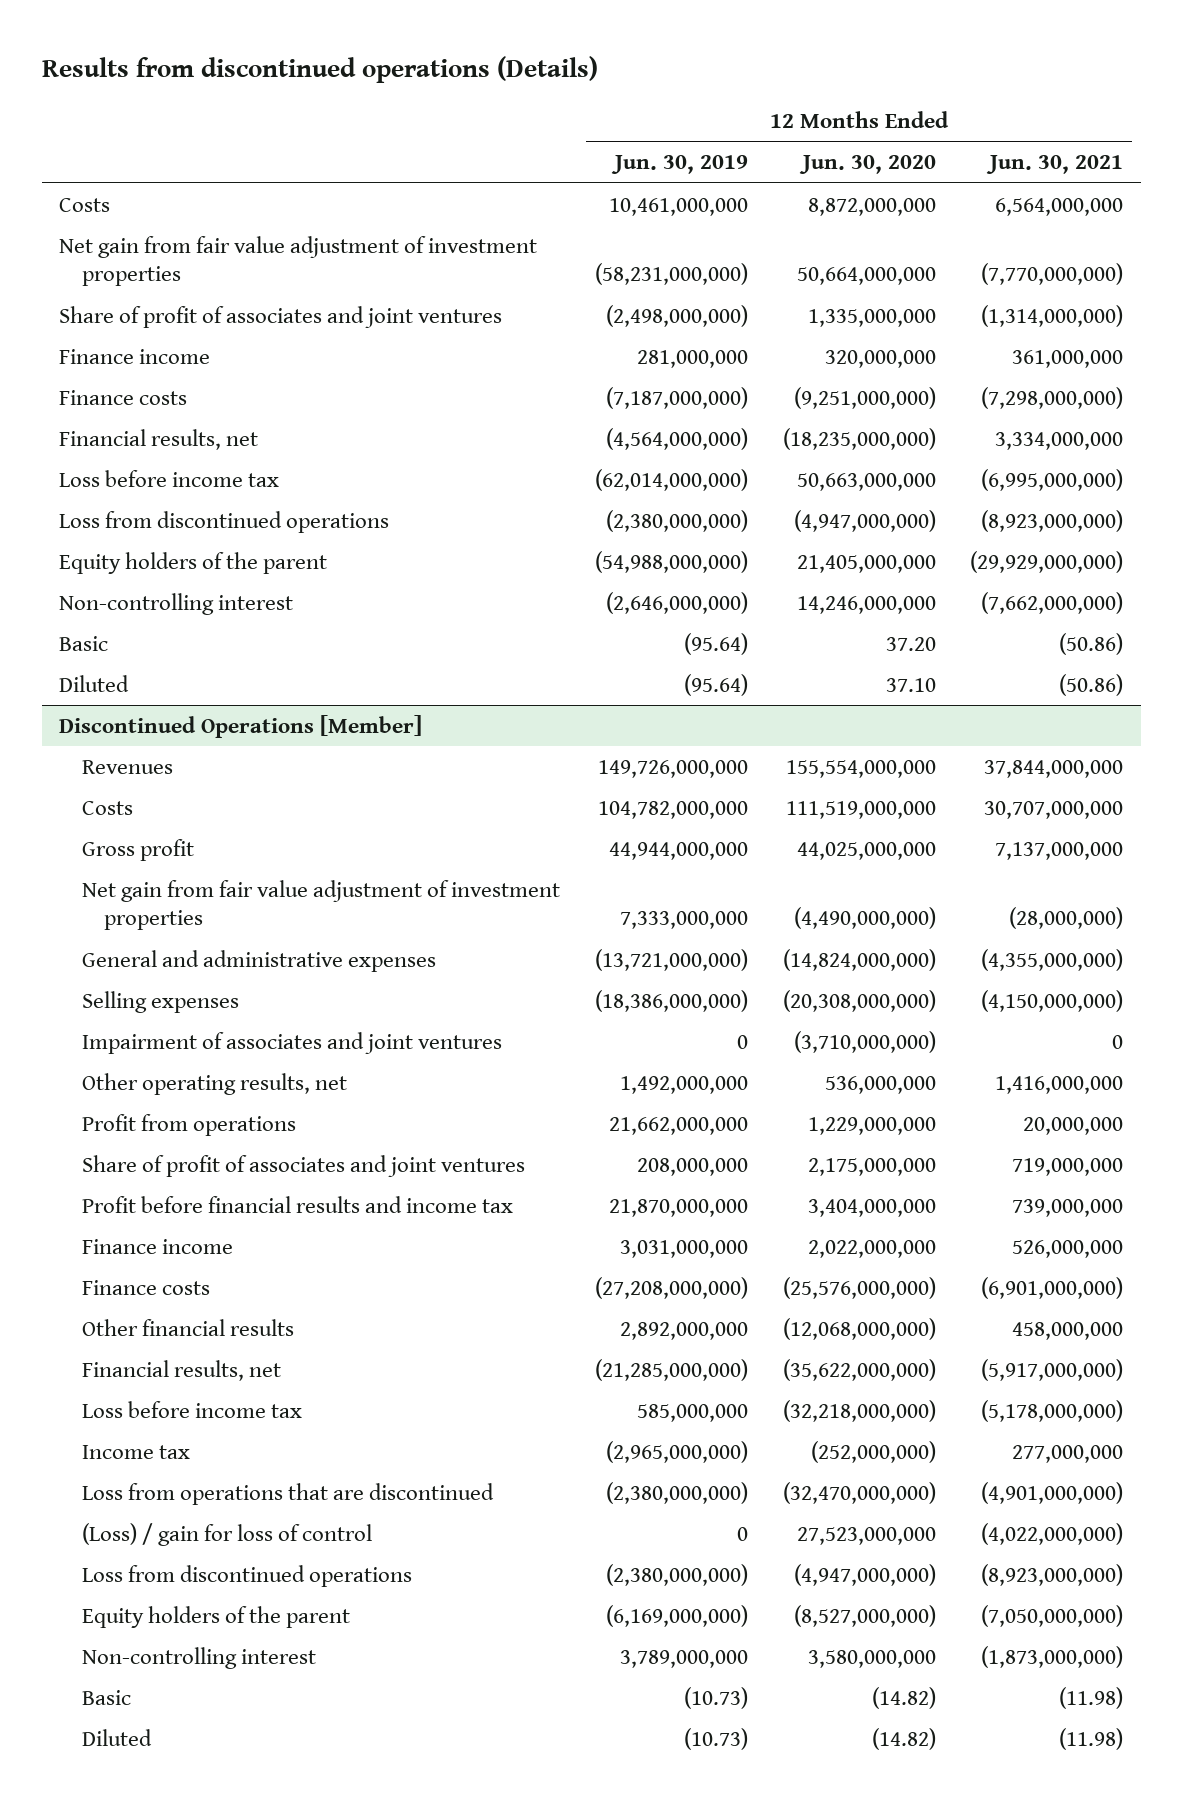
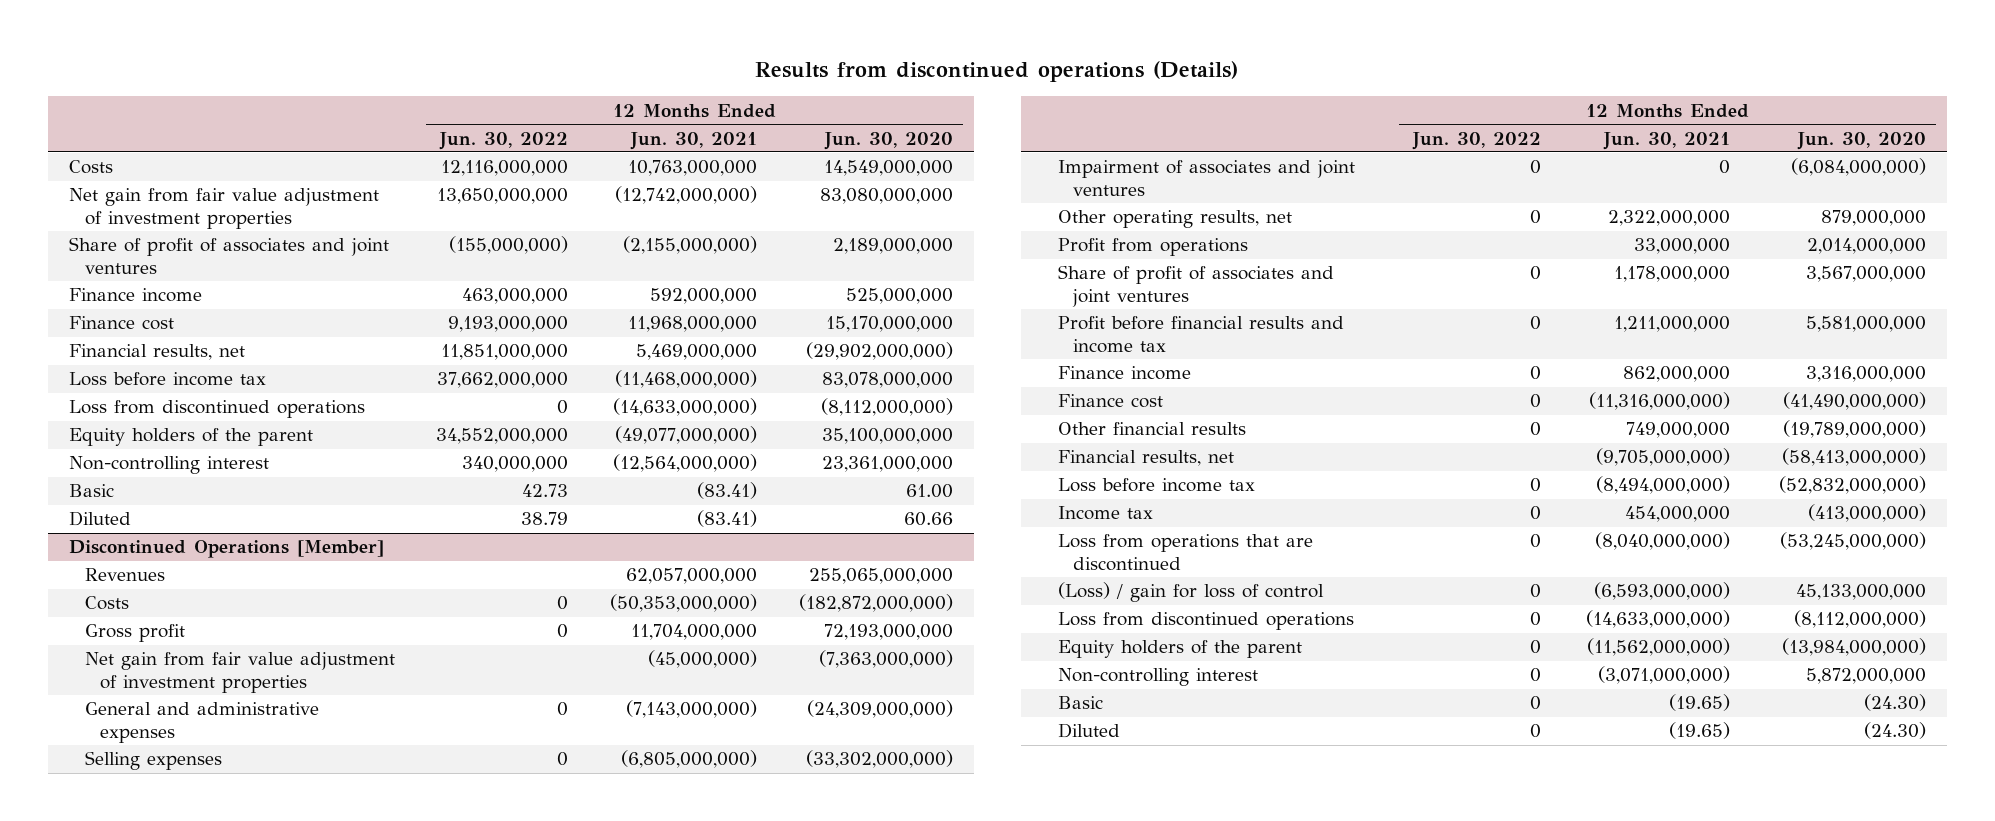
[610,155,748,175] Jun. 30, 2019 -> none
none -> [439,131,569,150] Jun. 30, 2022
[807,197,936,216] 8,872,000,000 -> [823,160,953,177] 14,549,000,000
[995,197,1124,216] 6,564,000,000 -> [628,160,758,177] 10,763,000,000
[796,267,936,286] 50,664,000,000 -> [819,188,953,205] 83,080,000,000
[981,263,1124,286] (7,770,000,000) -> [615,186,758,205] (12,742,000,000)
[807,308,936,327] 1,335,000,000 -> [832,238,953,255] 2,189,000,000
[981,304,1124,327] (1,314,000,000) -> [623,236,758,255] (2,155,000,000)
[824,349,936,368] 320,000,000 -> [845,288,953,305] 525,000,000
[1012,349,1124,368] 361,000,000 -> [650,288,758,305] 592,000,000
[59,389,188,405] Finance costs -> [68,316,174,331] Finance cost
[793,386,936,409] (9,251,000,000) -> [825,316,953,333] 15,170,000,000
[981,386,1124,409] (7,298,000,000) -> [628,316,758,333] 11,968,000,000
[782,427,936,450] (18,235,000,000) -> [805,342,953,361] (29,902,000,000)
[995,431,1124,450] 3,334,000,000 -> [636,344,758,361] 5,469,000,000
[796,472,936,491] 50,663,000,000 -> [821,372,953,389] 83,078,000,000
[981,468,1124,491] (6,995,000,000) -> [615,370,758,389] (11,468,000,000)
[793,509,936,532] (4,947,000,000) -> [820,398,953,417] (8,112,000,000)
[981,509,1124,532] (8,923,000,000) -> [613,398,758,417] (14,633,000,000)
[796,554,936,573] 21,405,000,000 -> [821,428,953,445] 35,100,000,000
[970,550,1124,573] (29,929,000,000) -> [615,426,758,445] (49,077,000,000)
[796,595,936,614] 14,246,000,000 -> [821,456,953,473] 23,361,000,000
[981,591,1124,614] (7,662,000,000) -> [613,454,758,473] (12,564,000,000)
[885,636,936,651] 37.20 -> [905,484,953,499] 61.00
[1059,632,1124,655] (50.86) -> [697,482,758,500] (83.41)
[885,677,936,692] 37.10 -> [903,512,953,527] 60.66
[1059,673,1124,696] (50.86) -> [697,510,758,528] (83.41)
[785,759,936,778] 155,554,000,000 -> [808,568,953,585] 255,065,000,000
[984,759,1124,778] 37,844,000,000 -> [626,568,758,585] 62,057,000,000
[785,800,936,819] 111,519,000,000 -> [798,594,953,613] (182,872,000,000)
[984,800,1124,819] 30,707,000,000 -> [610,594,758,613] (50,353,000,000)
[796,841,936,860] 44,025,000,000 -> [823,624,953,641] 72,193,000,000
[995,841,1124,860] 7,137,000,000 -> [631,624,758,641] 11,704,000,000
[793,907,936,930] (4,490,000,000) -> [818,650,953,669] (7,363,000,000)
[1009,907,1124,930] (28,000,000) -> [648,650,758,669] (45,000,000)
[782,948,936,971] (14,824,000,000) -> [806,700,953,719] (24,309,000,000)
[981,948,1124,971] (4,355,000,000) -> [626,700,758,719] (7,143,000,000)
[782,989,936,1012] (20,308,000,000) -> [805,750,953,769] (33,302,000,000)
[981,989,1124,1012] (4,150,000,000) -> [621,750,758,769] (6,805,000,000)
[793,1030,936,1053] (3,710,000,000) -> [1790,158,1926,177] (6,084,000,000)
[824,1075,936,1094] 536,000,000 -> [1820,210,1926,227] 879,000,000
[995,1075,1124,1094] 1,416,000,000 -> [1608,210,1731,227] 2,322,000,000
[807,1116,936,1135] 1,229,000,000 -> [1806,238,1926,255] 2,014,000,000
[1023,1116,1124,1135] 20,000,000 -> [1634,238,1731,255] 33,000,000
[807,1157,936,1176] 2,175,000,000 -> [1805,266,1926,283] 3,567,000,000
[1012,1157,1124,1176] 719,000,000 -> [1614,266,1731,283] 1,178,000,000
[807,1198,936,1217] 3,404,000,000 -> [1805,316,1926,333] 5,581,000,000
[1012,1198,1124,1217] 739,000,000 -> [1614,316,1731,333] 1,211,000,000
[807,1239,936,1258] 2,022,000,000 -> [1805,366,1926,383] 3,316,000,000
[1012,1239,1124,1258] 526,000,000 -> [1623,366,1731,383] 862,000,000
[81,1279,210,1295] Finance costs -> [1057,394,1163,409] Finance cost
[782,1276,936,1299] (25,576,000,000) -> [1782,392,1926,411] (41,490,000,000)
[981,1276,1124,1299] (6,901,000,000) -> [1589,392,1731,411] (11,316,000,000)
[782,1317,936,1340] (12,068,000,000) -> [1782,420,1926,439] (19,789,000,000)
[1012,1321,1124,1340] 458,000,000 -> [1626,422,1731,439] 749,000,000
[782,1358,936,1381] (35,622,000,000) -> [1781,448,1926,467] (58,413,000,000)
[981,1358,1124,1381] (5,917,000,000) -> [1596,448,1731,467] (9,705,000,000)
[782,1399,936,1422] (32,218,000,000) -> [1778,476,1926,495] (52,832,000,000)
[981,1399,1124,1422] (5,178,000,000) -> [1596,476,1731,495] (8,494,000,000)
[810,1440,936,1463] (252,000,000) -> [1807,504,1926,523] (413,000,000)
[1012,1444,1124,1463] 277,000,000 -> [1625,506,1731,523] 454,000,000
[782,1481,936,1504] (32,470,000,000) -> [1779,532,1926,551] (53,245,000,000)
[981,1481,1124,1504] (4,901,000,000) -> [1595,532,1731,551] (8,040,000,000)
[796,1526,936,1545] 27,523,000,000 -> [1795,584,1926,601] 45,133,000,000
[981,1522,1124,1545] (4,022,000,000) -> [1594,582,1731,601] (6,593,000,000)
[793,1563,936,1586] (4,947,000,000) -> [1793,610,1926,629] (8,112,000,000)
[981,1563,1124,1586] (8,923,000,000) -> [1586,610,1731,629] (14,633,000,000)
[793,1604,936,1627] (8,527,000,000) -> [1781,638,1926,657] (13,984,000,000)
[981,1604,1124,1627] (7,050,000,000) -> [1587,638,1731,657] (11,562,000,000)
[807,1649,936,1668] 3,580,000,000 -> [1805,668,1926,685] 5,872,000,000
[981,1645,1124,1668] (1,873,000,000) -> [1598,666,1731,685] (3,071,000,000)
[871,1686,936,1709] (14.82) -> [1863,694,1926,712] (24.30)
[1059,1686,1124,1709] (11.98) -> [1669,694,1731,712] (19.65)
[871,1727,936,1750] (14.82) -> [1863,722,1926,740] (24.30)
[1059,1727,1124,1750] (11.98) -> [1669,722,1731,740] (19.65)

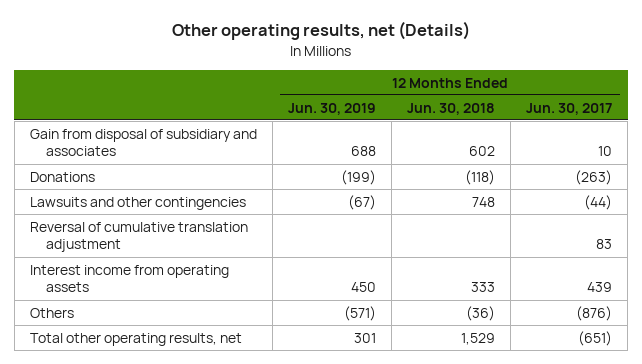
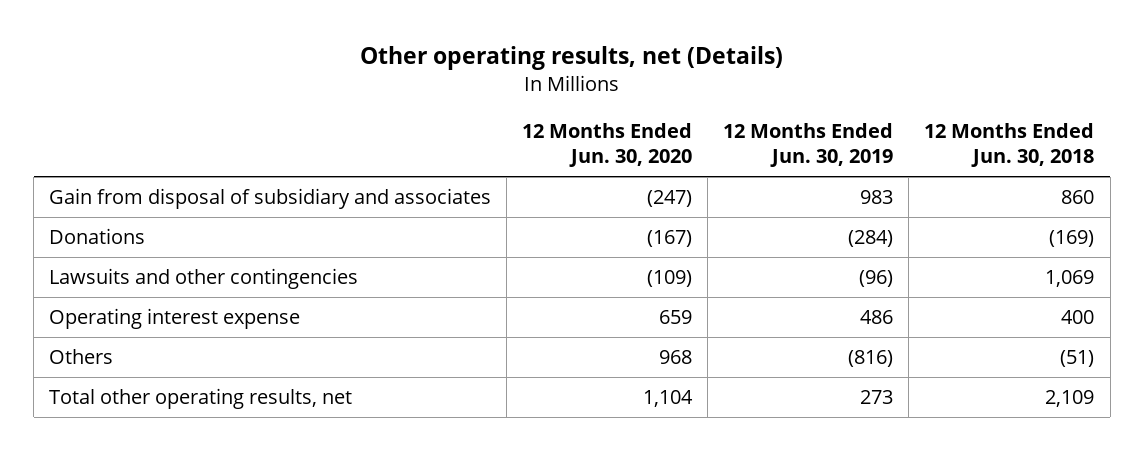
[526,102,613,115] Jun. 30, 2017 -> none
none -> [522,123,693,168] 12 Months Ended Jun. 30, 2020
[29,221,248,253] Reversal of cumulative translation adjustment -> none
[351,146,377,157] 688 -> [860,190,894,205] 983
[469,146,496,157] 602 -> [1061,190,1095,205] 860
[341,169,377,185] (199) -> [848,230,894,248] (284)
[465,169,496,185] (118) -> [1049,230,1095,248] (169)
[348,194,377,210] (67) -> [859,270,894,288] (96)
[472,196,496,207] 748 -> [1045,270,1095,288] 1,069
[29,264,229,293] Interest income from operating assets -> [49,308,301,330] Operating interest expense
[351,282,377,293] 450 -> [860,310,894,325] 486
[471,282,496,293] 333 -> [1061,310,1095,325] 400
[344,305,377,321] (571) -> [848,350,894,368] (816)
[466,305,496,321] (36) -> [1060,350,1095,368] (51)
[354,332,377,343] 301 -> [860,390,894,405] 273
[461,332,496,345] 1,529 -> [1045,390,1095,408] 2,109

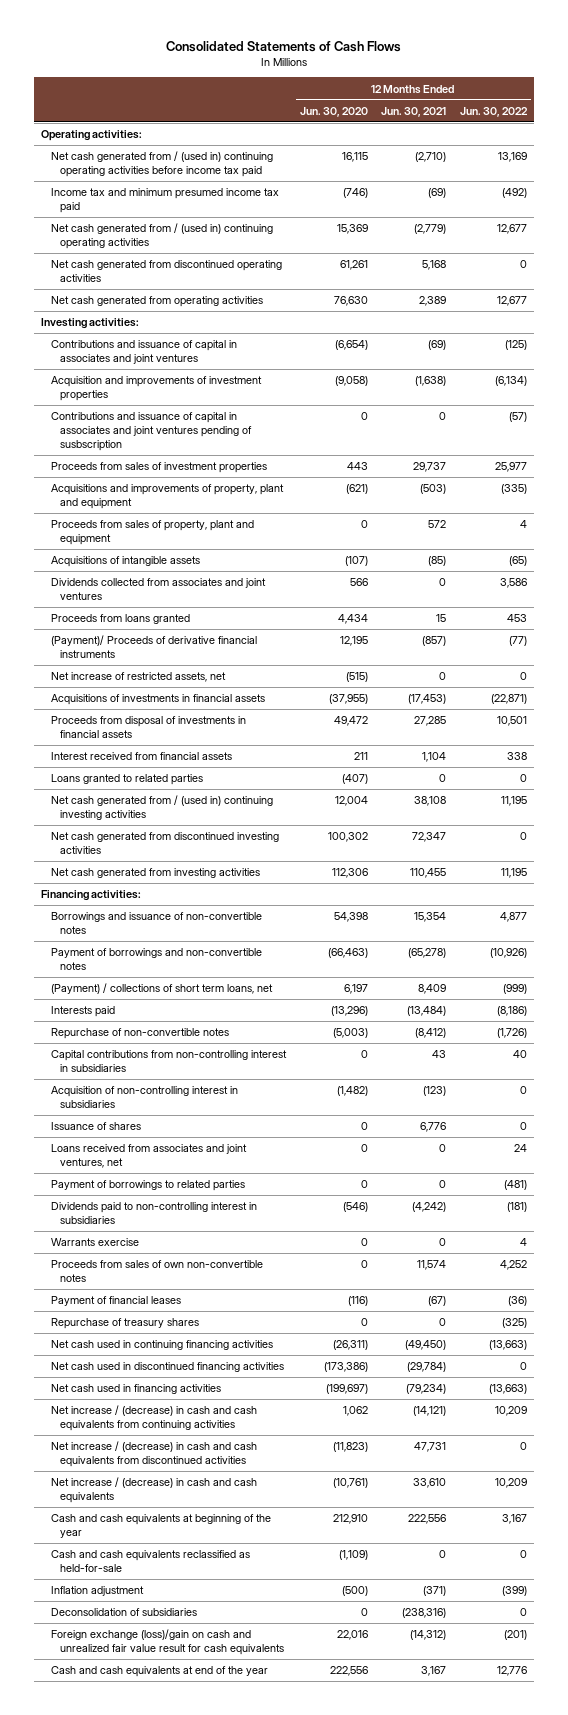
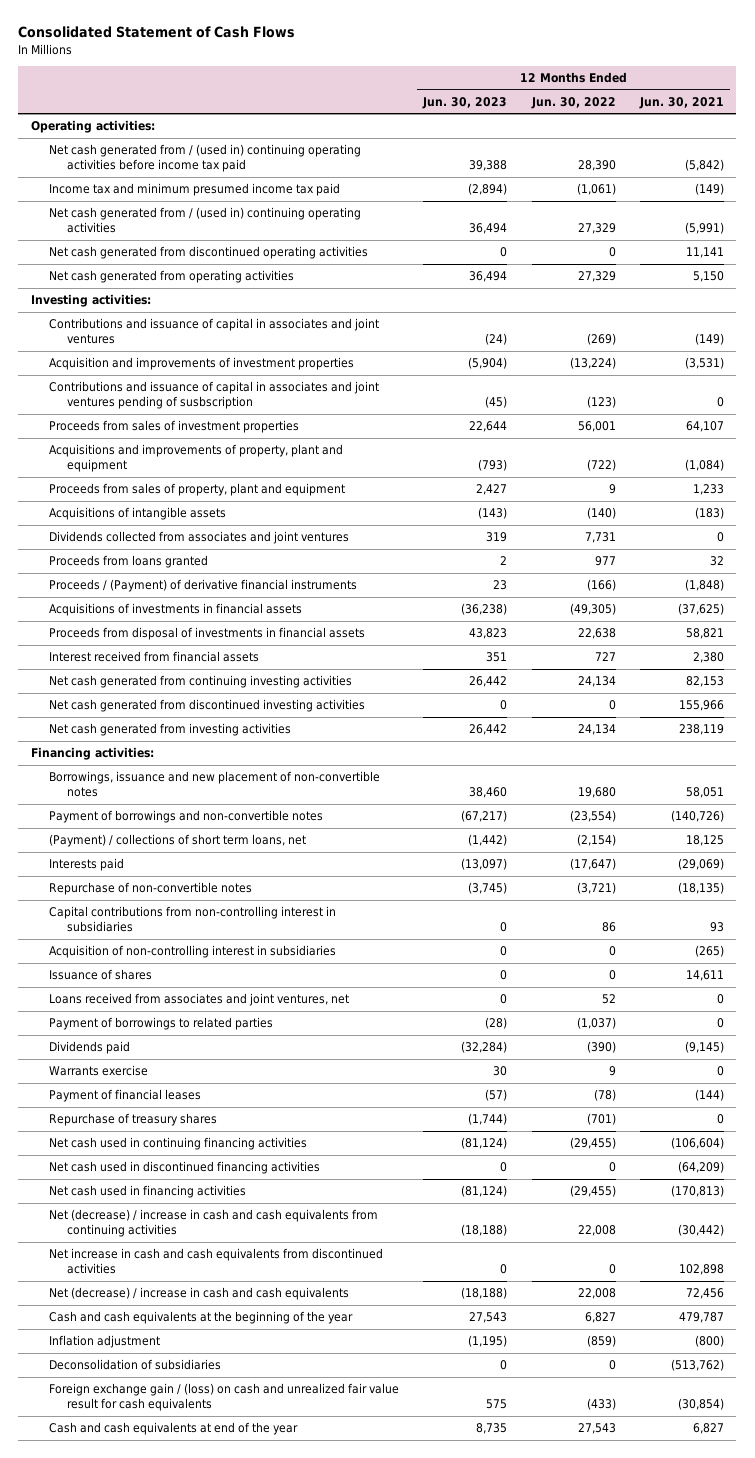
[166,41,402,53] Consolidated Statements of Cash Flows -> [18,26,296,39] Consolidated Statement of Cash Flows
[299,106,368,117] Jun. 30, 2020 -> none
none -> [422,97,508,110] Jun. 30, 2023
[415,152,447,163] (2,710) -> [685,159,725,172] (5,842)
[498,152,528,163] 13,169 -> [577,160,616,172] 28,390
[428,188,447,199] (69) -> [695,183,725,196] (149)
[502,188,528,199] (492) -> [576,183,616,196] (1,061)
[414,224,447,235] (2,779) -> [685,222,725,235] (5,991)
[497,224,528,235] 12,677 -> [577,223,616,235] 27,329
[422,260,447,271] 5,168 -> [686,247,725,259] 11,141
[419,296,447,307] 2,389 -> [693,271,725,283] 5,150
[497,296,528,307] 12,677 -> [577,271,616,283] 27,329
[50,672,226,683] Net increase of restricted assets, net -> none
[50,774,203,786] Loans granted to related parties -> none
[428,340,447,351] (69) -> [695,333,725,346] (149)
[505,340,528,351] (125) -> [586,333,616,346] (269)
[415,376,447,387] (1,638) -> [685,357,725,370] (3,531)
[495,376,528,387] (6,134) -> [569,357,616,370] (13,224)
[509,412,528,423] (57) -> [586,396,616,409] (123)
[413,462,447,473] 29,737 -> [686,421,725,433] 64,107
[495,462,528,473] 25,977 -> [577,421,616,433] 56,001
[420,484,447,495] (503) -> [685,459,725,472] (1,084)
[501,484,528,495] (335) -> [586,459,616,472] (722)
[428,520,447,529] 572 -> [693,484,725,496] 1,233
[520,520,528,529] 4 -> [608,484,616,495] 9
[428,556,447,567] (85) -> [695,507,725,520] (183)
[509,556,528,567] (65) -> [586,507,616,520] (140)
[500,578,528,589] 3,586 -> [584,532,616,544] 7,731
[436,614,447,623] 15 -> [710,556,725,567] 32
[507,614,528,623] 453 -> [594,556,616,567] 977
[50,635,257,658] (Payment)/ Proceeds of derivative financial instruments -> [48,579,357,593] Proceeds / (Payment) of derivative financial instruments
[422,636,447,647] (857) -> [685,579,725,592] (1,848)
[509,636,528,647] (77) -> [586,579,616,592] (166)
[408,694,447,705] (17,453) -> [678,603,725,616] (37,625)
[491,694,528,705] (22,871) -> [569,603,616,616] (49,305)
[414,716,447,727] 27,285 -> [686,628,725,640] 58,821
[497,716,528,727] 10,501 -> [577,628,616,640] 22,638
[422,752,447,763] 1,104 -> [693,652,725,664] 2,380
[507,752,528,761] 338 -> [594,652,616,662] 727
[50,795,273,820] Net cash generated from / (used in) continuing investing activities -> [48,675,352,689] Net cash generated from continuing investing activities
[414,796,447,807] 38,108 -> [686,676,725,688] 82,153
[501,796,528,807] 11,195 -> [577,676,616,688] 24,134
[412,832,447,843] 72,347 -> [679,700,725,712] 155,966
[410,868,447,879] 110,455 -> [679,724,725,736] 238,119
[501,868,528,879] 11,195 -> [577,724,616,736] 24,134
[50,1202,257,1224] Dividends paid to non-controlling interest in subsidiaries -> none
[50,1260,263,1282] Proceeds from sales of own non-convertible notes -> none
[50,1550,250,1572] Cash and cash equivalents reclassified as held-for-sale -> none
[50,912,262,934] Borrowings and issuance of non-convertible notes -> [48,771,380,798] Borrowings, issuance and new placement of non-convertible notes
[414,912,447,923] 15,354 -> [686,787,725,799] 58,051
[500,912,528,923] 4,877 -> [577,787,616,799] 19,680
[408,948,447,959] (65,278) -> [671,810,725,823] (140,726)
[490,948,528,959] (10,926) -> [569,810,616,823] (23,554)
[418,984,447,995] 8,409 -> [686,835,725,847] 18,125
[503,984,528,995] (999) -> [576,834,616,847] (2,154)
[407,1006,447,1017] (13,484) -> [678,858,725,871] (29,069)
[497,1006,528,1017] (8,186) -> [569,858,616,871] (17,647)
[415,1028,447,1039] (8,412) -> [678,882,725,895] (18,135)
[497,1028,528,1039] (1,726) -> [576,882,616,895] (3,721)
[432,1050,447,1059] 43 -> [710,922,725,933] 93
[513,1050,528,1059] 40 -> [601,922,616,933] 86
[423,1086,447,1097] (123) -> [695,945,725,958] (265)
[420,1122,447,1133] 6,776 -> [686,970,725,982] 14,611
[514,1144,528,1153] 24 -> [601,994,616,1005] 52
[504,1180,528,1191] (481) -> [576,1017,616,1030] (1,037)
none -> [48,1041,130,1055] Dividends paid
[520,1238,528,1247] 4 -> [608,1066,616,1077] 9
[428,1296,447,1307] (67) -> [695,1089,725,1102] (144)
[508,1296,528,1307] (36) -> [593,1089,616,1102] (78)
[502,1318,528,1329] (325) -> [586,1113,616,1126] (701)
[405,1340,447,1351] (49,450) -> [671,1137,725,1150] (106,604)
[489,1340,528,1351] (13,663) -> [569,1137,616,1150] (29,455)
[407,1362,447,1373] (29,784) -> [678,1161,725,1174] (64,209)
[406,1384,447,1395] (79,234) -> [671,1185,725,1198] (170,813)
[489,1384,528,1395] (13,663) -> [569,1185,616,1198] (29,455)
[50,1405,257,1431] Net increase / (decrease) in cash and cash equivalents from continuing activities -> [48,1209,378,1238] Net (decrease) / increase in cash and cash equivalents from continuing activities
[413,1406,447,1417] (14,121) -> [678,1224,725,1237] (30,442)
[495,1406,528,1417] 10,209 -> [577,1225,616,1237] 22,008
[50,1441,257,1467] Net increase / (decrease) in cash and cash equivalents from discontinued activities -> [48,1248,383,1275] Net increase in cash and cash equivalents from discontinued activities
[414,1442,447,1453] 47,731 -> [679,1264,725,1276] 102,898
[50,1477,257,1503] Net increase / (decrease) in cash and cash equivalents -> [48,1287,349,1301] Net (decrease) / increase in cash and cash equivalents
[413,1478,447,1489] 33,610 -> [686,1288,725,1300] 72,456
[495,1478,528,1489] 10,209 -> [577,1288,616,1300] 22,008
[50,1514,271,1538] Cash and cash equivalents at beginning of the year -> [48,1311,353,1325] Cash and cash equivalents at the beginning of the year
[408,1514,447,1525] 222,556 -> [679,1312,725,1324] 479,787
[502,1514,528,1525] 3,167 -> [584,1312,616,1324] 6,827
[423,1586,447,1597] (371) -> [695,1335,725,1348] (800)
[502,1586,528,1597] (399) -> [586,1335,616,1348] (859)
[402,1608,447,1619] (238,316) -> [671,1359,725,1372] (513,762)
[50,1629,285,1655] Foreign exchange (loss)/gain on cash and unrealized fair value result for cash equivalents -> [48,1383,399,1412] Foreign exchange gain / (loss) on cash and unrealized fair value result for cash equivalents
[410,1630,447,1641] (14,312) -> [678,1398,725,1411] (30,854)
[504,1630,528,1641] (201) -> [586,1398,616,1411] (433)
[421,1666,447,1677] 3,167 -> [693,1423,725,1435] 6,827
[497,1666,528,1677] 12,776 -> [577,1423,616,1435] 27,543

